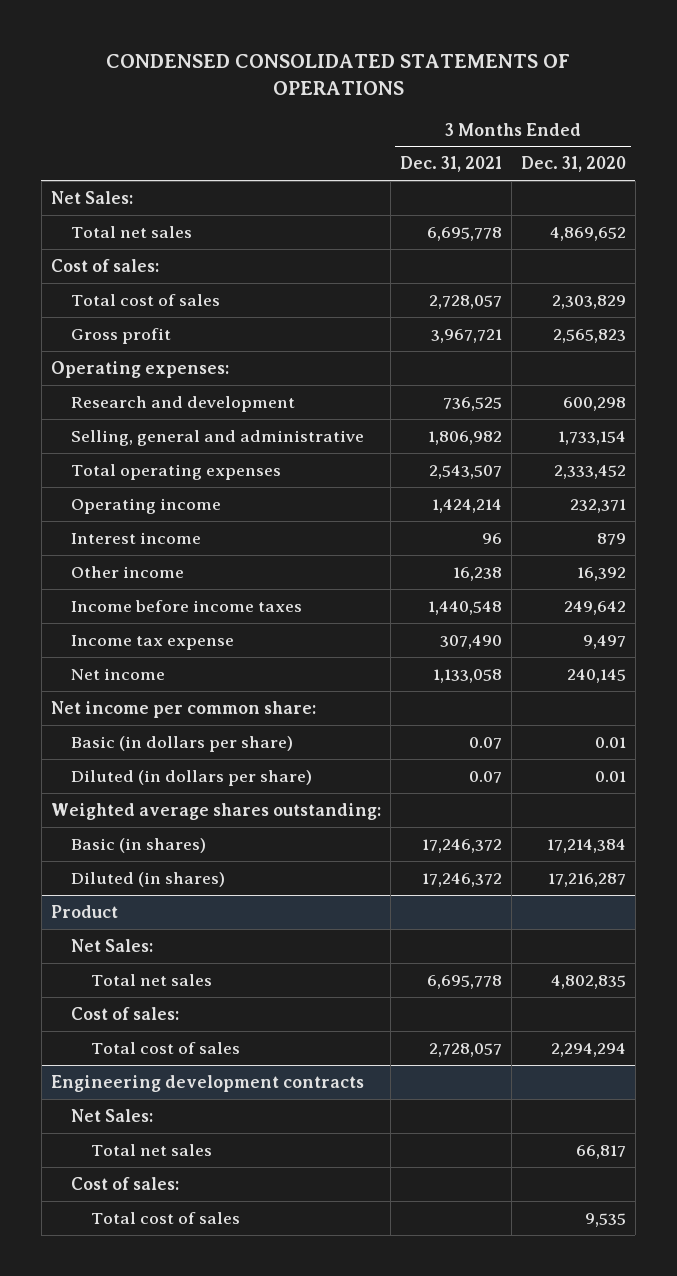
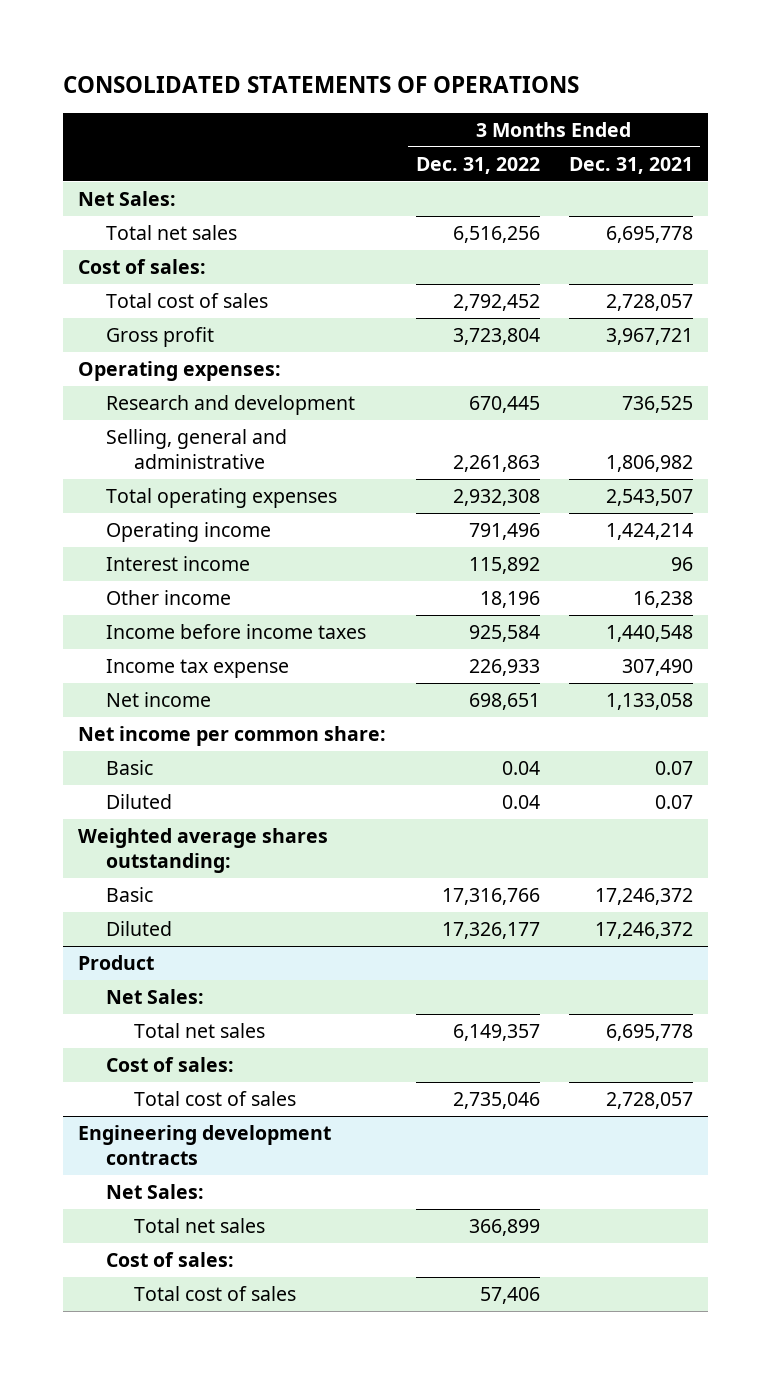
[106,54,571,96] CONDENSED CONSOLIDATED STATEMENTS OF OPERATIONS -> [63,76,580,94] CONSOLIDATED STATEMENTS OF OPERATIONS
[520,156,626,173] Dec. 31, 2020 -> none
none -> [415,156,540,174] Dec. 31, 2022
[70,735,293,752] Basic (in dollars per share) -> [105,759,153,775] Basic
[70,769,312,786] Diluted (in dollars per share) -> [105,793,172,809] Diluted
[70,837,206,853] Basic (in shares) -> [105,886,153,902] Basic
[70,871,225,887] Diluted (in shares) -> [105,920,172,936] Diluted

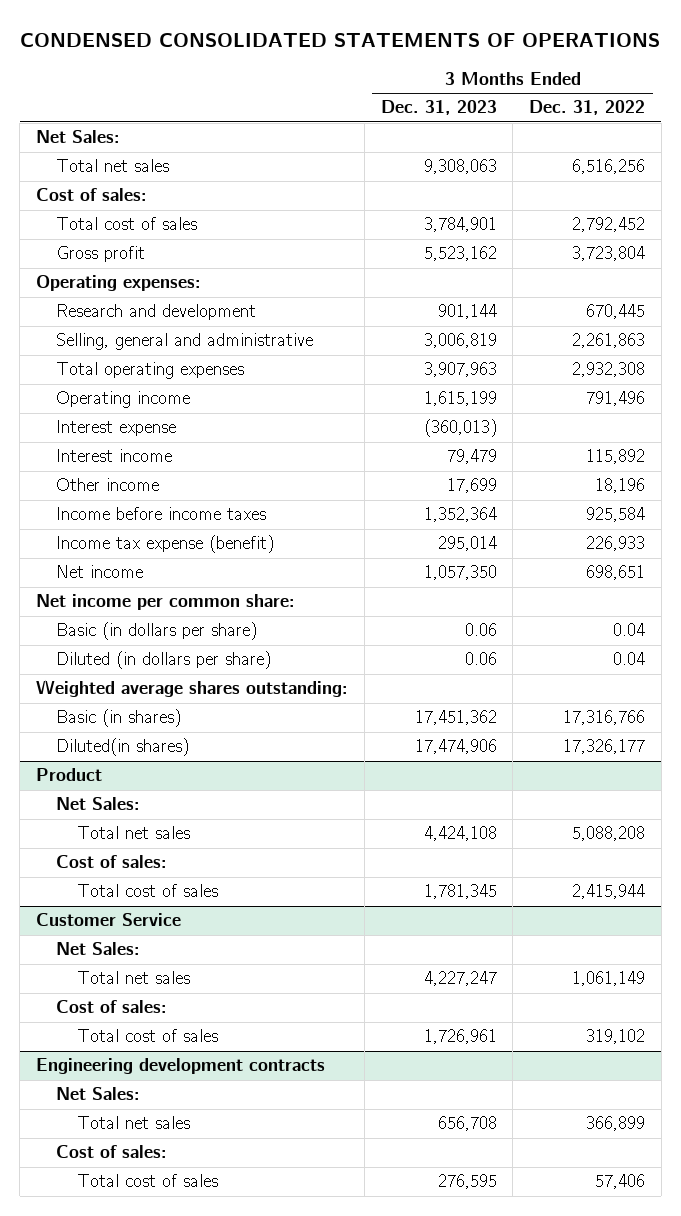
[63,76,580,94] CONSOLIDATED STATEMENTS OF OPERATIONS -> [19,32,660,47] CONDENSED CONSOLIDATED STATEMENTS OF OPERATIONS
[569,156,694,174] Dec. 31, 2021 -> none
none -> [380,100,497,116] Dec. 31, 2023
none -> [56,420,177,437] Interest expense
[105,658,289,678] Income tax expense -> [56,535,275,554] Income tax expense (benefit)
[105,759,153,775] Basic -> [56,622,258,641] Basic (in dollars per share)
[105,793,172,809] Diluted -> [56,651,272,670] Diluted (in dollars per share)
[105,886,153,902] Basic -> [56,709,182,728] Basic (in shares)
[105,920,172,936] Diluted -> [56,738,190,757] Diluted(in shares)
[452,1023,540,1041] 6,149,357 -> [572,826,646,842] 5,088,208
[452,1091,540,1109] 2,735,046 -> [572,884,646,900] 2,415,944
none -> [35,913,181,927] Customer Service
none -> [56,942,141,956] Net Sales:
none -> [76,971,190,985] Total net sales
none -> [56,1000,168,1014] Cost of sales:
none -> [76,1029,218,1043] Total cost of sales

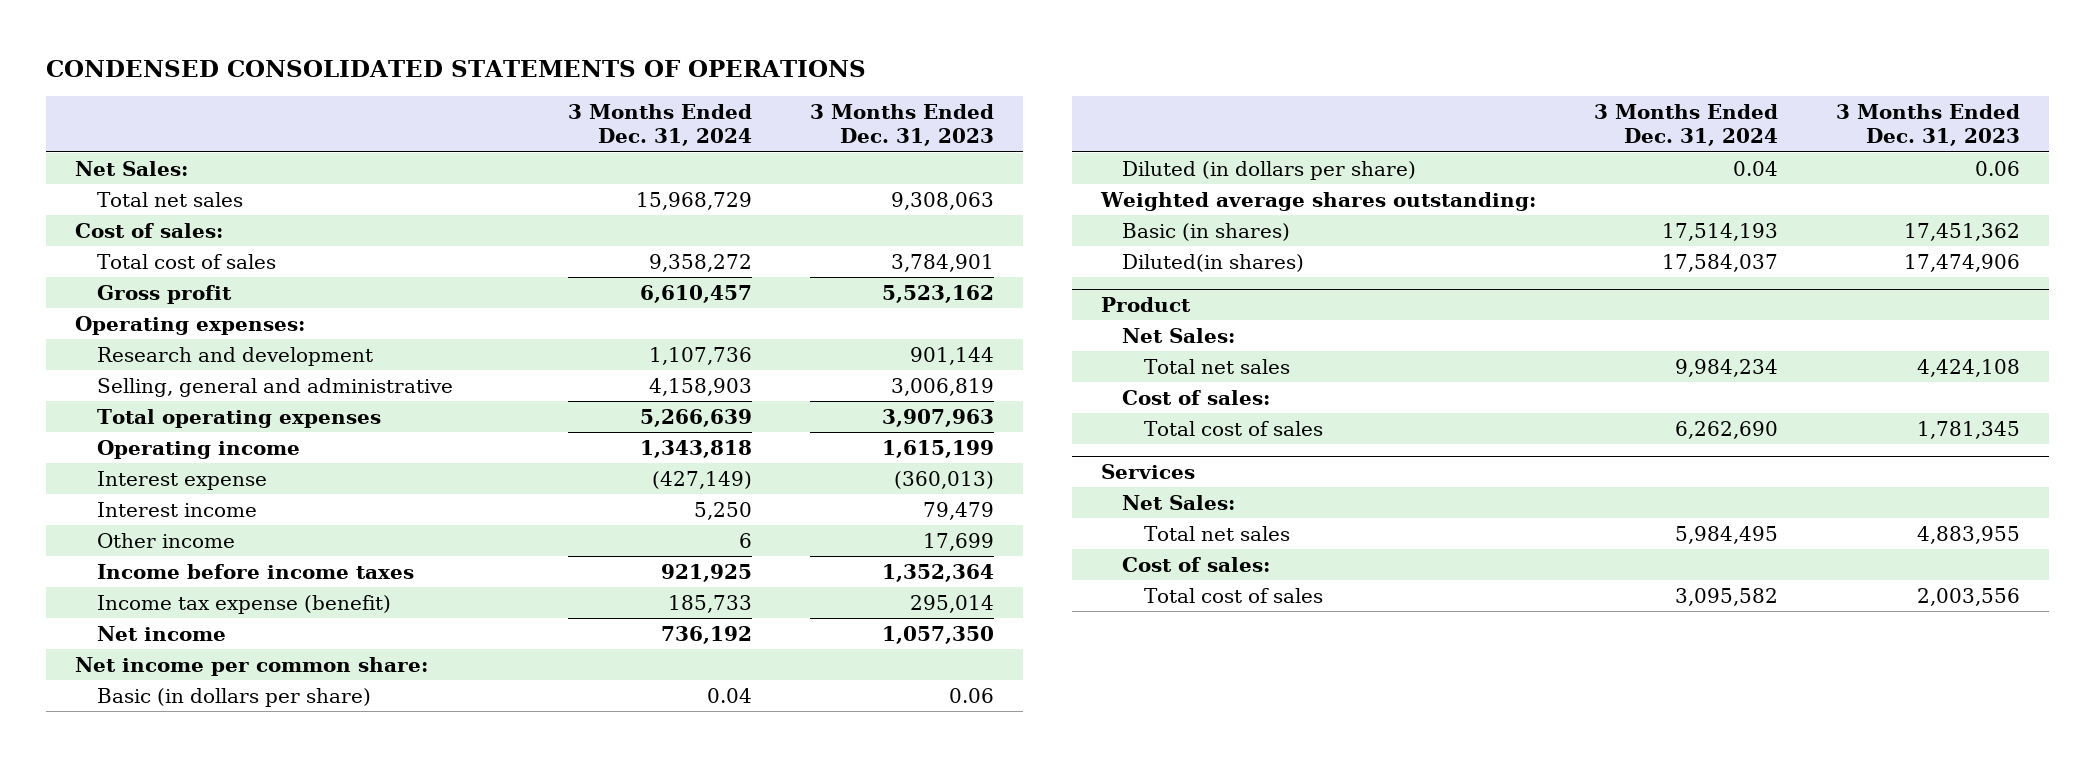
[529,100,646,116] Dec. 31, 2022 -> none
none -> [568,104,753,147] 3 Months Ended Dec. 31, 2024
[56,942,141,956] Net Sales: -> none
[76,971,190,985] Total net sales -> none
[56,1000,168,1014] Cost of sales: -> none
[76,1029,218,1043] Total cost of sales -> none
[35,1058,325,1075] Engineering development contracts -> none
[35,913,181,927] Customer Service -> [1100,463,1195,479] Services
[437,1116,497,1132] 656,708 -> [1916,525,2020,544] 4,883,955
[437,1174,497,1190] 276,595 -> [1916,587,2020,606] 2,003,556

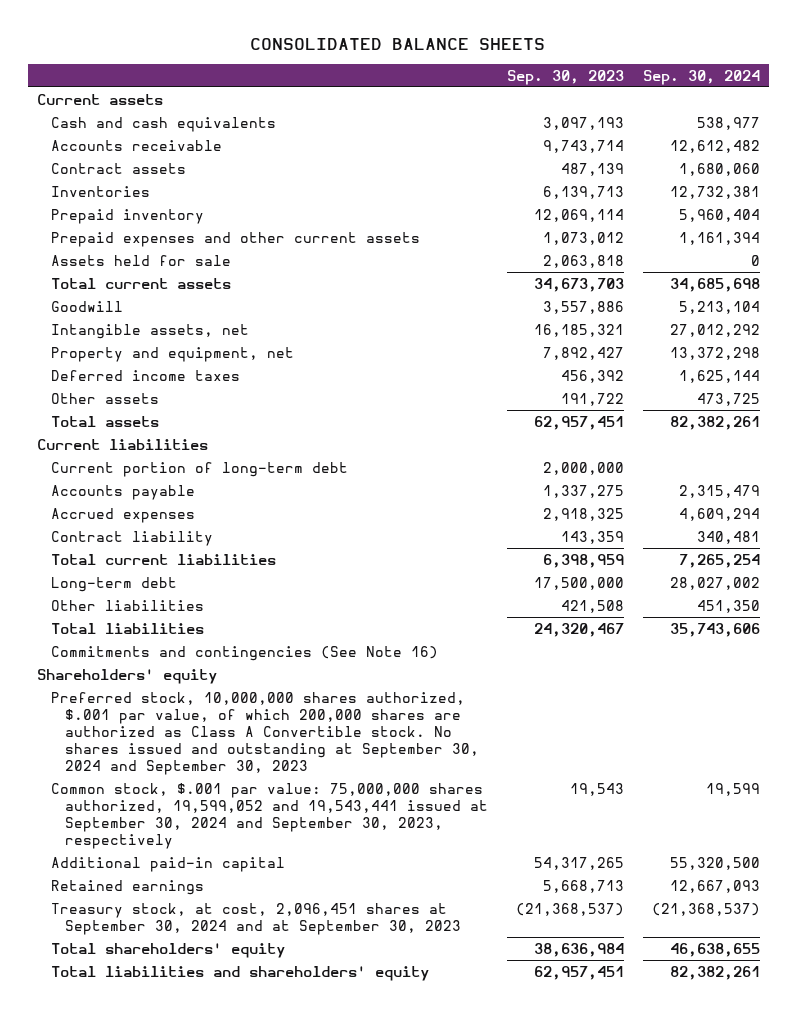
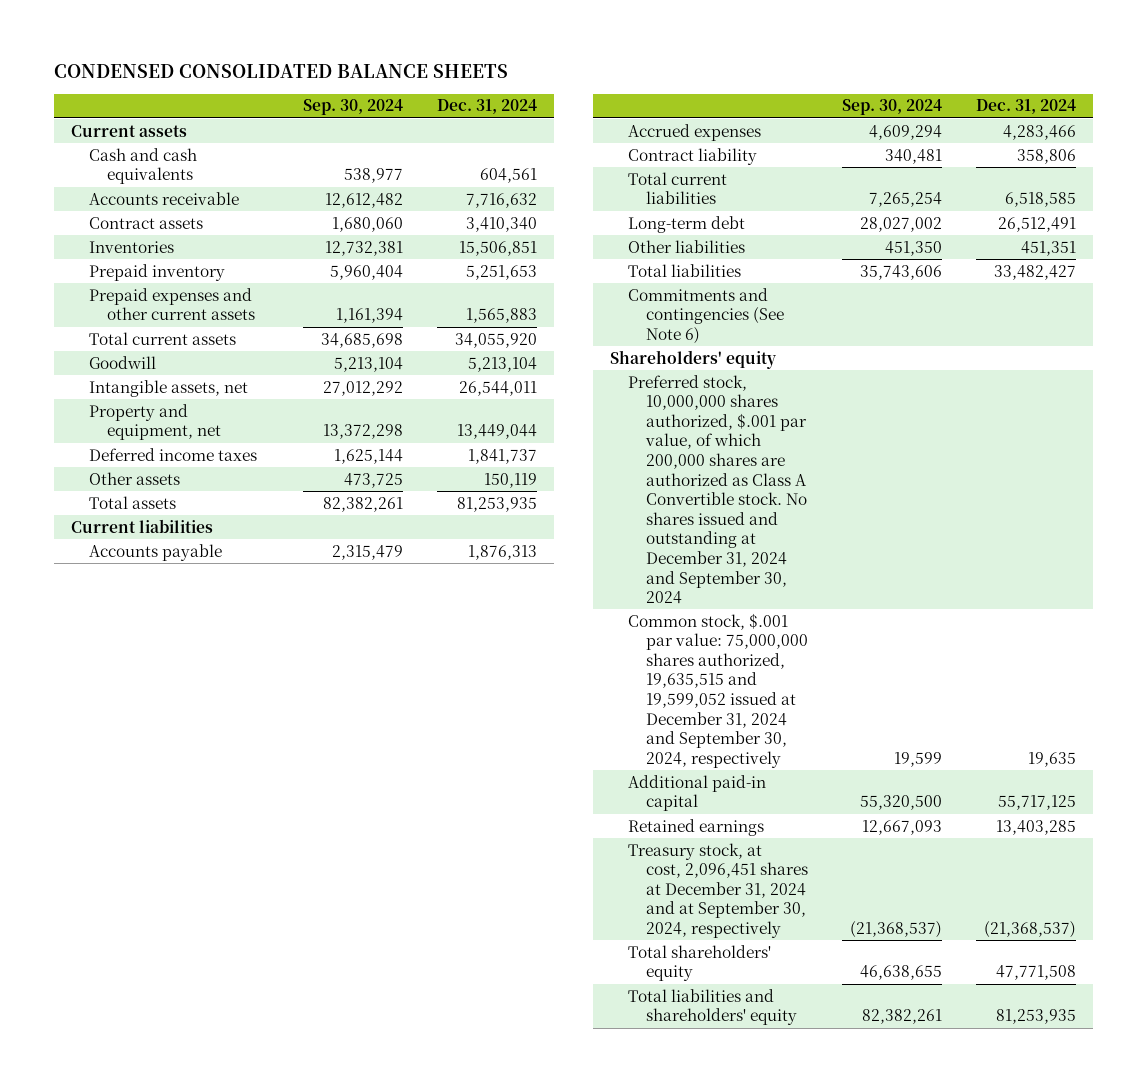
[250,37,546,50] CONSOLIDATED BALANCE SHEETS -> [53,64,508,79] CONDENSED CONSOLIDATED BALANCE SHEETS
[506,69,624,85] Sep. 30, 2023 -> none
none -> [436,99,537,115] Dec. 31, 2024
[51,254,232,266] Assets held for sale -> none
[51,461,349,477] Current portion of long-term debt -> none
[51,645,439,661] Commitments and contingencies (See Note 16) -> [628,287,785,344] Commitments and contingencies (See Note 6)
[51,691,479,775] Preferred stock, 10,000,000 shares authorized, $.001 par value, of which 200,000 shares are authorized as Class A Convertible stock. No shares issued and outstanding at September 30, 2024 and September 30, 2023 -> [628,374,808,605] Preferred stock, 10,000,000 shares authorized, $.001 par value, of which 200,000 shares are authorized as Class A Convertible stock. No shares issued and outstanding at December 31, 2024 and September 30, 2024
[51,782,488,849] Common stock, $.001 par value: 75,000,000 shares authorized, 19,599,052 and 19,543,441 issued at September 30, 2024 and September 30, 2023, respectively -> [628,612,809,768] Common stock, $.001 par value: 75,000,000 shares authorized, 19,635,515 and 19,599,052 issued at December 31, 2024 and September 30, 2024, respectively
[51,902,461,935] Treasury stock, at cost, 2,096,451 shares at September 30, 2024 and at September 30, 2023 -> [628,842,809,939] Treasury stock, at cost, 2,096,451 shares at December 31, 2024 and at September 30, 2024, respectively

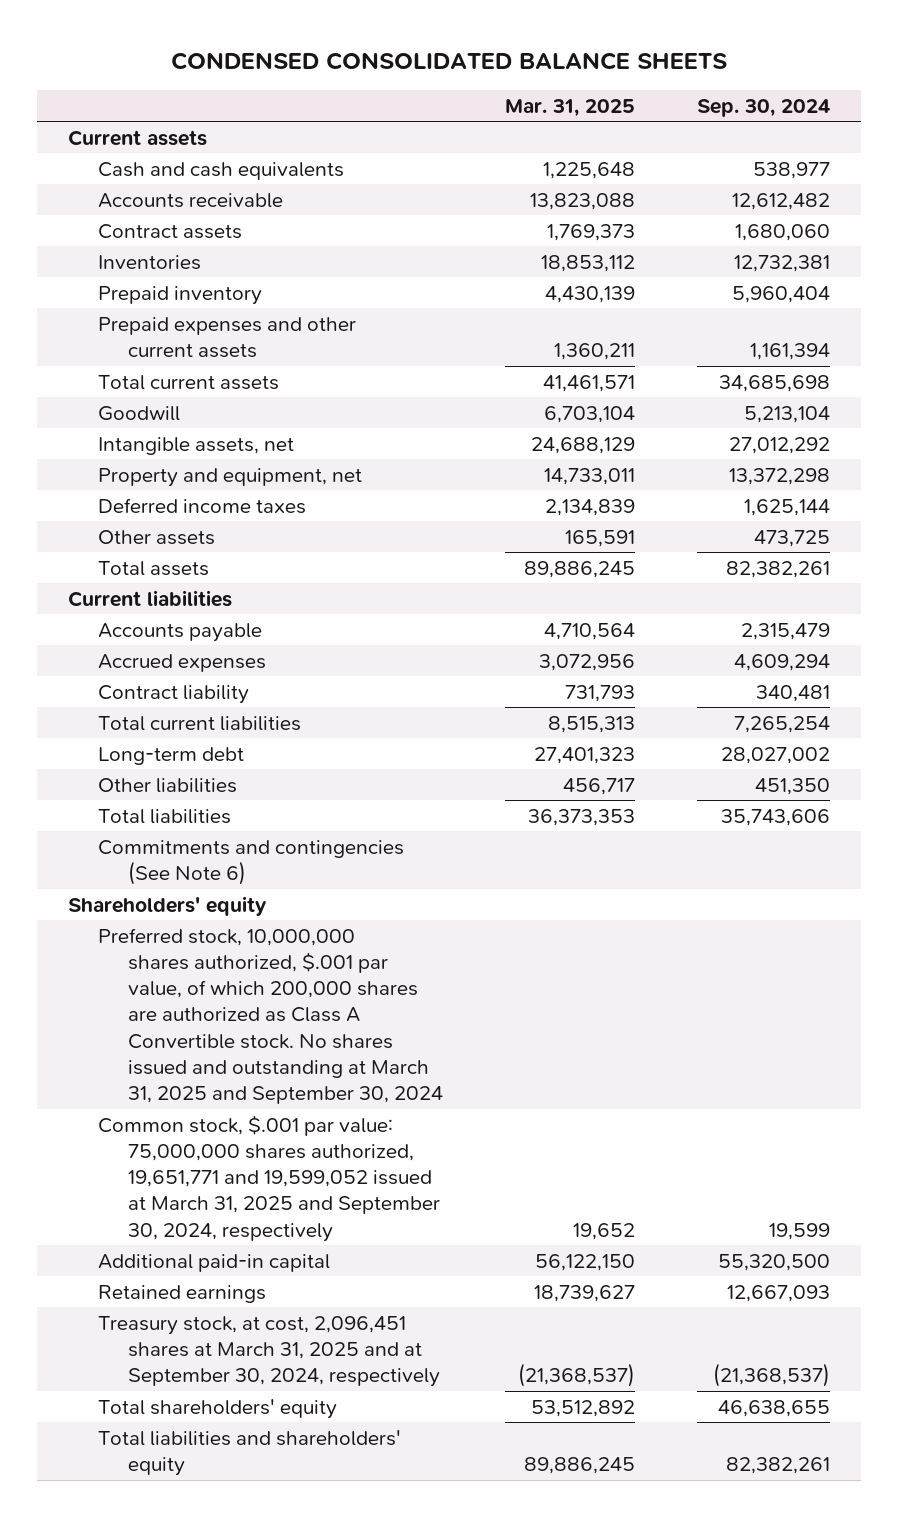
[436,99,537,115] Dec. 31, 2024 -> none
none -> [505,98,636,117] Mar. 31, 2025
[628,374,808,605] Preferred stock, 10,000,000 shares authorized, $.001 par value, of which 200,000 shares are authorized as Class A Convertible stock. No shares issued and outstanding at December 31, 2024 and September 30, 2024 -> [98,927,444,1105] Preferred stock, 10,000,000 shares authorized, $.001 par value, of which 200,000 shares are authorized as Class A Convertible stock. No shares issued and outstanding at March 31, 2025 and September 30, 2024
[628,612,809,768] Common stock, $.001 par value: 75,000,000 shares authorized, 19,635,515 and 19,599,052 issued at December 31, 2024 and September 30, 2024, respectively -> [98,1114,441,1242] Common stock, $.001 par value: 75,000,000 shares authorized, 19,651,771 and 19,599,052 issued at March 31, 2025 and September 30, 2024, respectively
[628,842,809,939] Treasury stock, at cost, 2,096,451 shares at December 31, 2024 and at September 30, 2024, respectively -> [98,1315,441,1388] Treasury stock, at cost, 2,096,451 shares at March 31, 2025 and at September 30, 2024, respectively

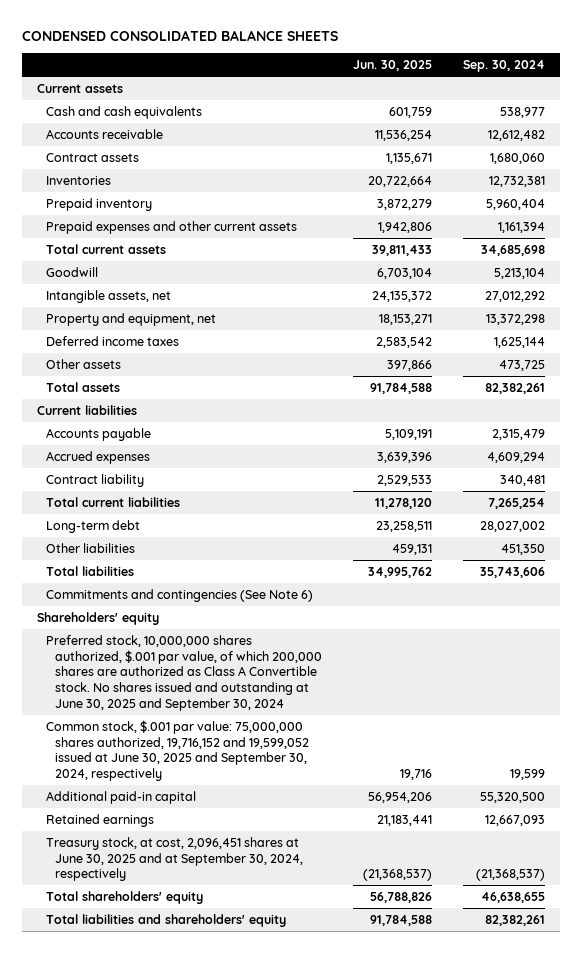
[505,98,636,117] Mar. 31, 2025 -> none
none -> [352,60,432,72] Jun. 30, 2025
[98,927,444,1105] Preferred stock, 10,000,000 shares authorized, $.001 par value, of which 200,000 shares are authorized as Class A Convertible stock. No shares issued and outstanding at March 31, 2025 and September 30, 2024 -> [46,634,323,711] Preferred stock, 10,000,000 shares authorized, $.001 par value, of which 200,000 shares are authorized as Class A Convertible stock. No shares issued and outstanding at June 30, 2025 and September 30, 2024
[98,1114,441,1242] Common stock, $.001 par value: 75,000,000 shares authorized, 19,651,771 and 19,599,052 issued at March 31, 2025 and September 30, 2024, respectively -> [46,719,310,781] Common stock, $.001 par value: 75,000,000 shares authorized, 19,716,152 and 19,599,052 issued at June 30, 2025 and September 30, 2024, respectively
[98,1315,441,1388] Treasury stock, at cost, 2,096,451 shares at March 31, 2025 and at September 30, 2024, respectively -> [46,836,304,882] Treasury stock, at cost, 2,096,451 shares at June 30, 2025 and at September 30, 2024, respectively

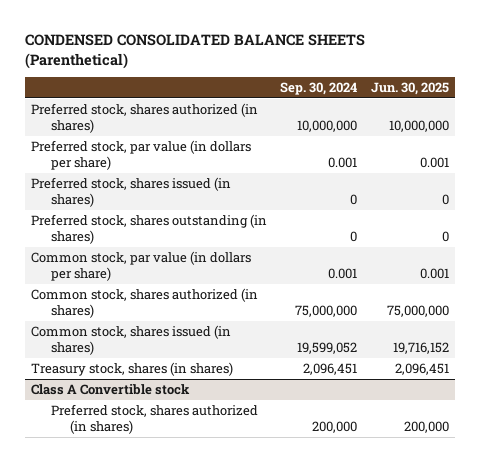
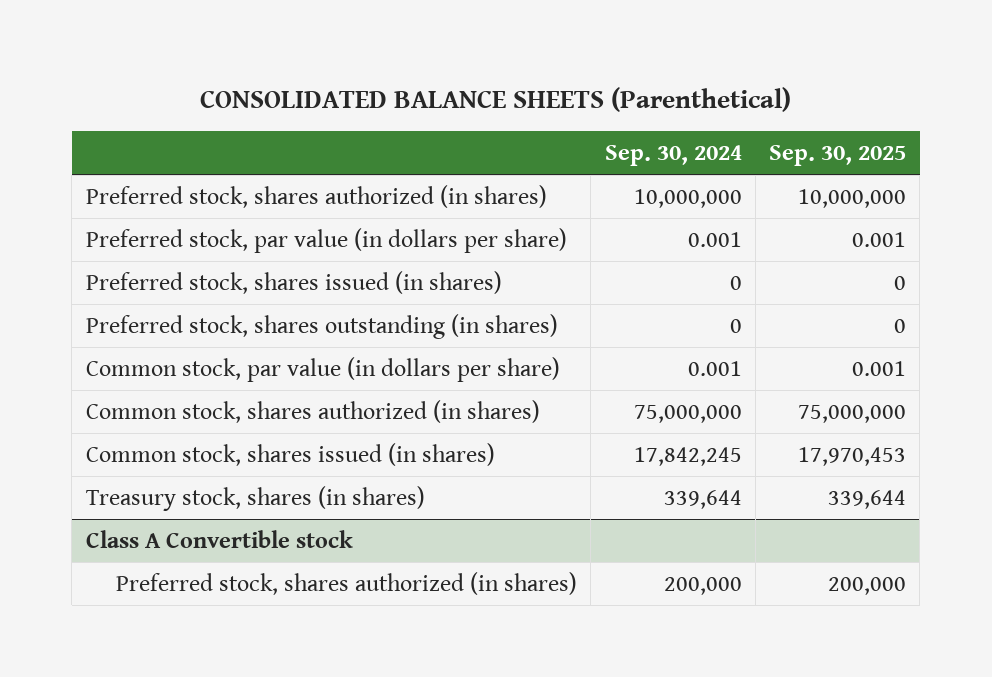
[24,33,365,69] CONDENSED CONSOLIDATED BALANCE SHEETS (Parenthetical) -> [199,86,791,112] CONSOLIDATED BALANCE SHEETS (Parenthetical)
[370,82,449,96] Jun. 30, 2025 -> none
none -> [769,144,907,166] Sep. 30, 2025
[297,342,358,355] 19,599,052 -> [633,446,742,466] 17,842,245
[303,362,358,375] 2,096,451 -> [663,489,742,509] 339,644

